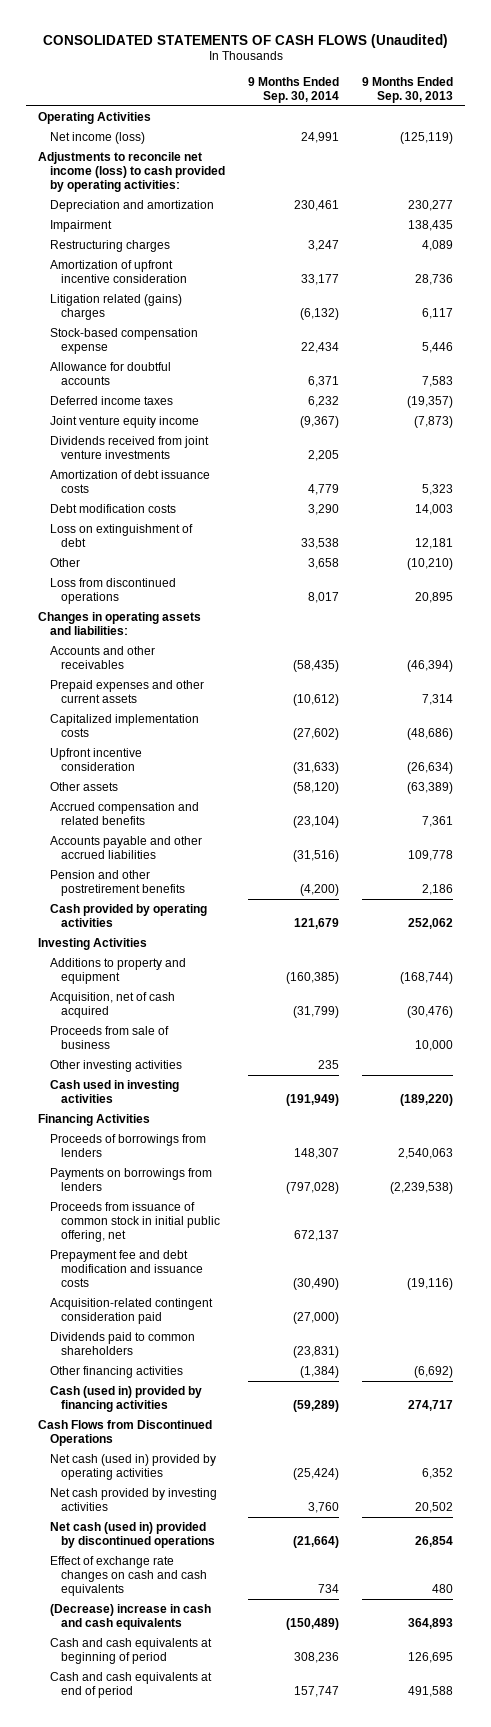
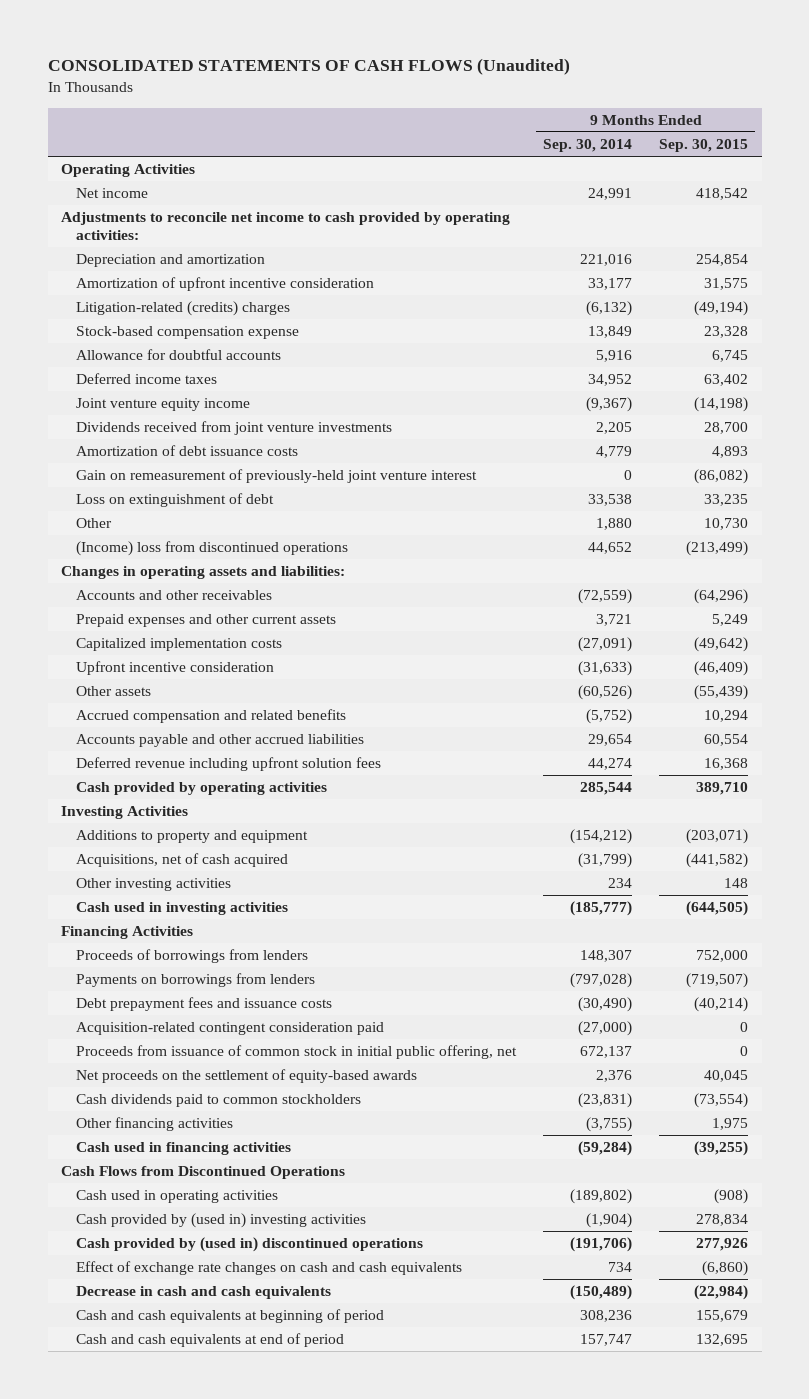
[362,77,454,104] 9 Months Ended Sep. 30, 2013 -> none
none -> [659,139,749,153] Sep. 30, 2015
[49,219,112,232] Impairment -> none
[49,239,170,252] Restructuring charges -> none
[49,131,145,144] Net income (loss) -> [75,188,148,199] Net income
[37,151,225,193] Adjustments to reconcile net income (loss) to cash provided by operating activities: -> [61,212,511,241] Adjustments to reconcile net income to cash provided by operating activities:
[294,199,340,211] 230,461 -> [580,254,633,267] 221,016
[49,293,182,320] Litigation related (gains) charges -> [75,301,290,317] Litigation-related (credits) charges
[301,341,340,353] 22,434 -> [588,326,633,339] 13,849
[308,375,340,387] 6,371 -> [596,350,633,363] 5,916
[308,395,340,407] 6,232 -> [588,374,633,387] 34,952
[49,503,176,513] Debt modification costs -> none
none -> [75,469,477,484] Gain on remeasurement of previously-held joint venture interest
[308,557,340,569] 3,658 -> [596,518,633,531] 1,880
[49,577,176,604] Loss from discontinued operations -> [75,541,348,557] (Income) loss from discontinued operations
[308,591,340,603] 8,017 -> [588,542,633,555] 44,652
[293,659,340,672] (58,435) -> [578,589,633,605] (72,559)
[293,693,340,706] (10,612) -> [596,614,633,627] 3,721
[293,727,340,740] (27,602) -> [578,637,633,653] (27,091)
[49,869,186,896] Pension and other postretirement benefits -> none
[293,781,340,794] (58,120) -> [578,685,633,701] (60,526)
[293,815,340,828] (23,104) -> [586,709,633,725] (5,752)
[293,849,340,862] (31,516) -> [588,734,633,747] 29,654
none -> [75,757,381,772] Deferred revenue including upfront solution fees
[294,917,340,929] 121,679 -> [580,782,633,796] 285,544
[49,1025,169,1049] Proceeds from sale of business -> none
[286,971,340,984] (160,385) -> [570,829,633,845] (154,212)
[49,991,175,1018] Acquisition, net of cash acquired -> [75,853,288,868] Acquisitions, net of cash acquired
[318,1059,340,1069] 235 -> [608,878,633,889] 234
[286,1093,340,1106] (191,949) -> [570,901,633,917] (185,777)
[49,1249,204,1288] Prepayment fee and debt modification and issuance costs -> [75,997,332,1012] Debt prepayment fees and issuance costs
[49,1201,221,1243] Proceeds from issuance of common stock in initial public offering, net -> [75,1045,517,1060] Proceeds from issuance of common stock in initial public offering, net
none -> [75,1069,417,1084] Net proceeds on the settlement of equity-based awards
[49,1331,195,1355] Dividends paid to common shareholders -> [75,1094,361,1108] Cash dividends paid to common stockholders
[300,1365,340,1378] (1,384) -> [586,1117,633,1133] (3,755)
[49,1385,202,1412] Cash (used in) provided by financing activities -> [75,1142,291,1156] Cash used in financing activities
[293,1399,340,1412] (59,289) -> [578,1141,633,1157] (59,284)
[49,1453,216,1480] Net cash (used in) provided by operating activities -> [75,1190,278,1204] Cash used in operating activities
[293,1467,340,1480] (25,424) -> [570,1189,633,1205] (189,802)
[49,1487,217,1511] Net cash provided by investing activities -> [75,1213,366,1229] Cash provided by (used in) investing activities
[308,1501,340,1513] 3,760 -> [586,1213,633,1229] (1,904)
[49,1521,216,1548] Net cash (used in) provided by discontinued operations -> [75,1237,423,1253] Cash provided by (used in) discontinued operations
[293,1535,340,1548] (21,664) -> [570,1237,633,1253] (191,706)
[49,1603,211,1630] (Decrease) increase in cash and cash equivalents -> [75,1286,331,1300] Decrease in cash and cash equivalents

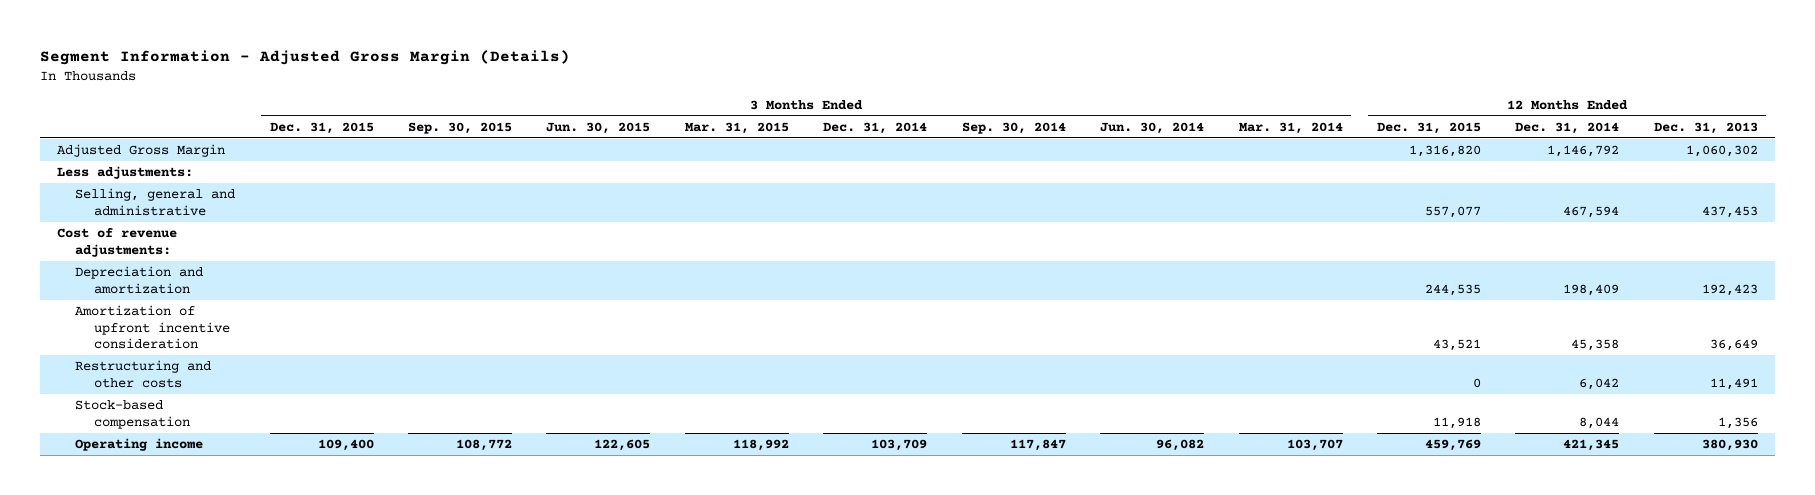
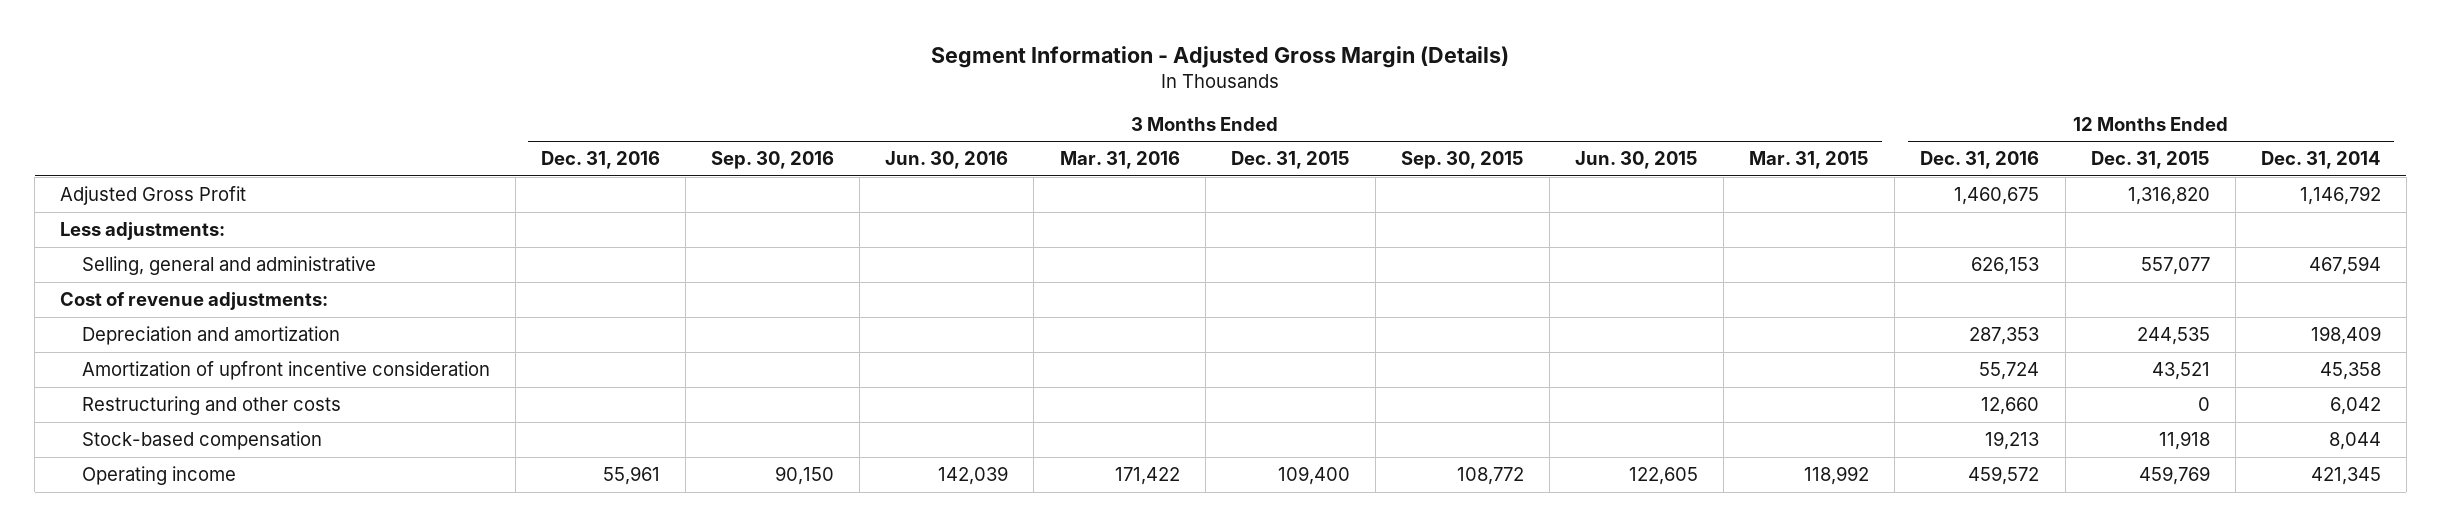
[823,121,928,134] Dec. 31, 2014 -> none
[961,121,1066,134] Sep. 30, 2014 -> none
[1100,121,1205,134] Jun. 30, 2014 -> none
[1238,121,1343,134] Mar. 31, 2014 -> none
[1653,121,1758,134] Dec. 31, 2013 -> none
none -> [540,151,660,170] Dec. 31, 2016
none -> [711,151,835,170] Sep. 30, 2016
none -> [885,151,1009,170] Jun. 30, 2016
none -> [1059,151,1180,170] Mar. 31, 2016
none -> [1920,151,2040,170] Dec. 31, 2016
[56,144,225,158] Adjusted Gross Margin -> [60,186,247,206] Adjusted Gross Profit

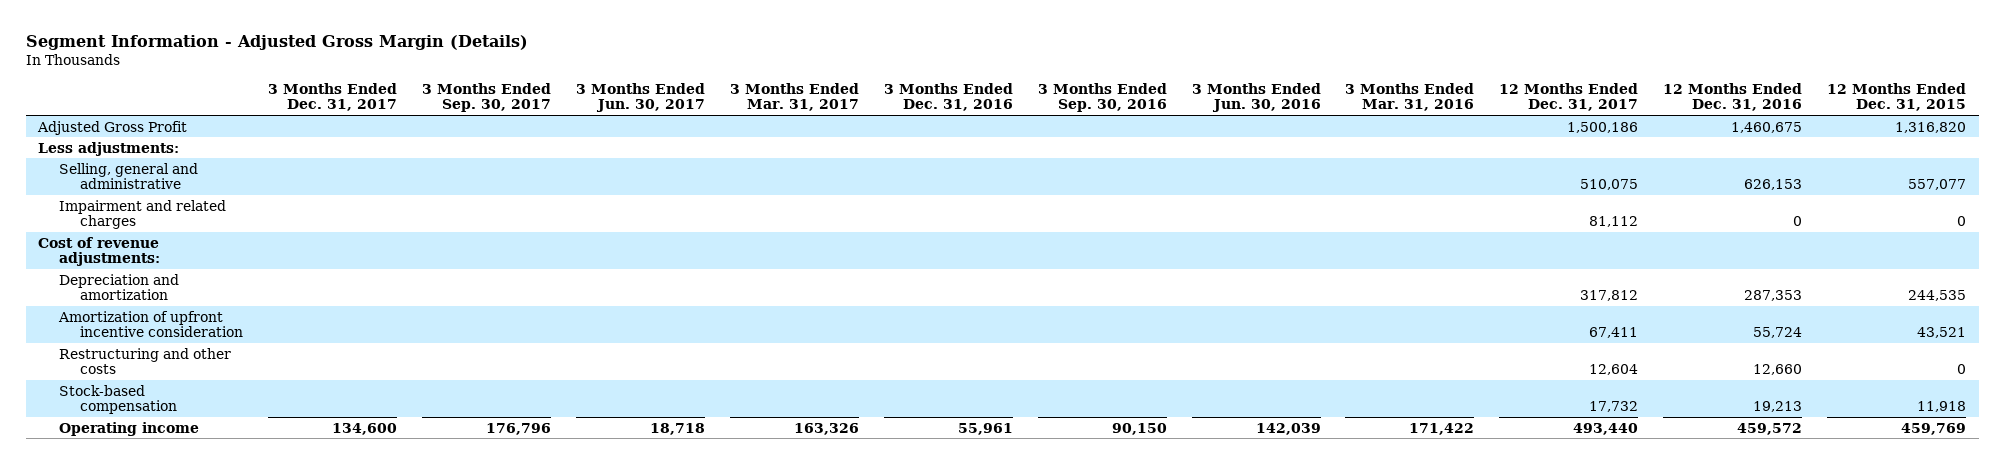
[1230,151,1350,170] Dec. 31, 2015 -> none
[1400,151,1524,170] Sep. 30, 2015 -> none
[1575,151,1699,170] Jun. 30, 2015 -> none
[1749,151,1870,170] Mar. 31, 2015 -> none
[2260,151,2381,170] Dec. 31, 2014 -> none
none -> [267,82,397,112] 3 Months Ended Dec. 31, 2017
none -> [421,82,551,113] 3 Months Ended Sep. 30, 2017
none -> [575,82,705,113] 3 Months Ended Jun. 30, 2017
none -> [729,82,859,112] 3 Months Ended Mar. 31, 2017
none -> [1499,82,1639,112] 12 Months Ended Dec. 31, 2017
none -> [58,199,226,230] Impairment and related charges

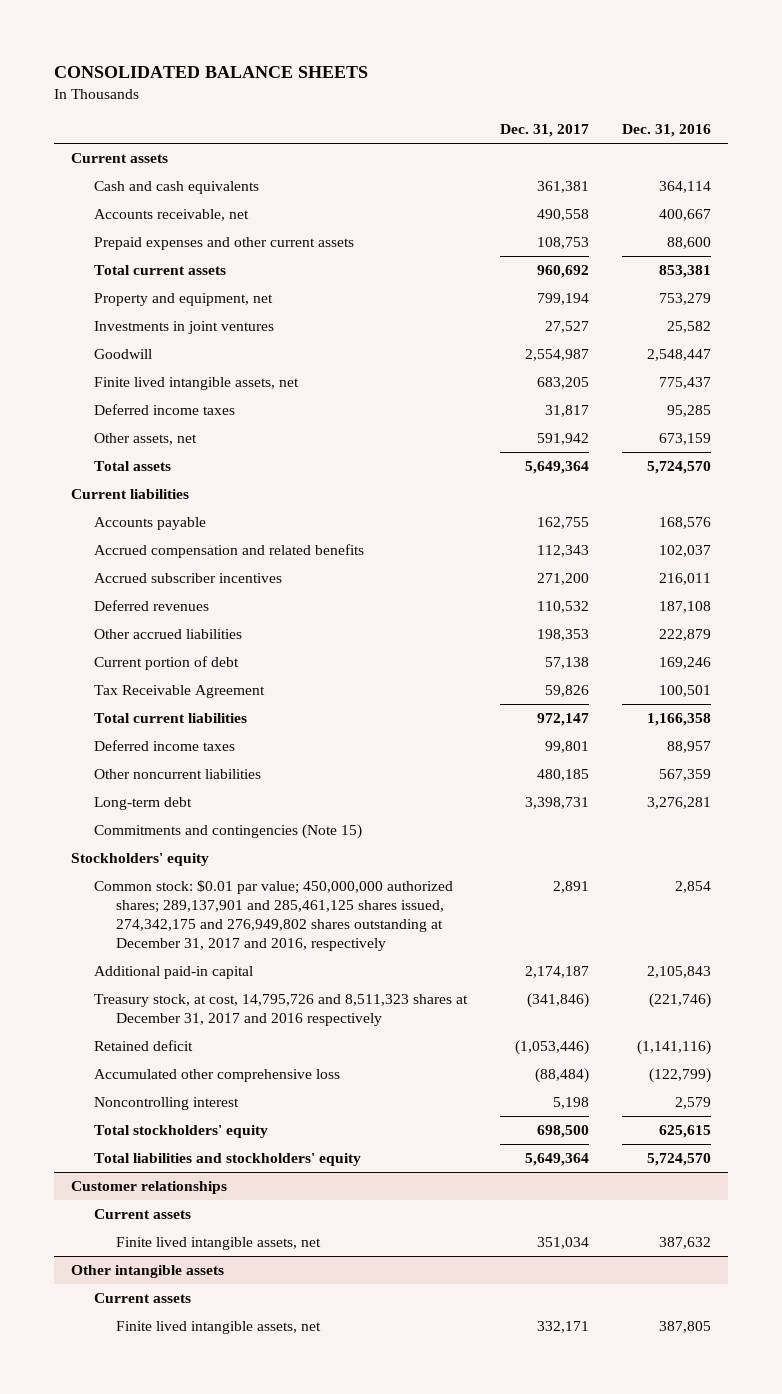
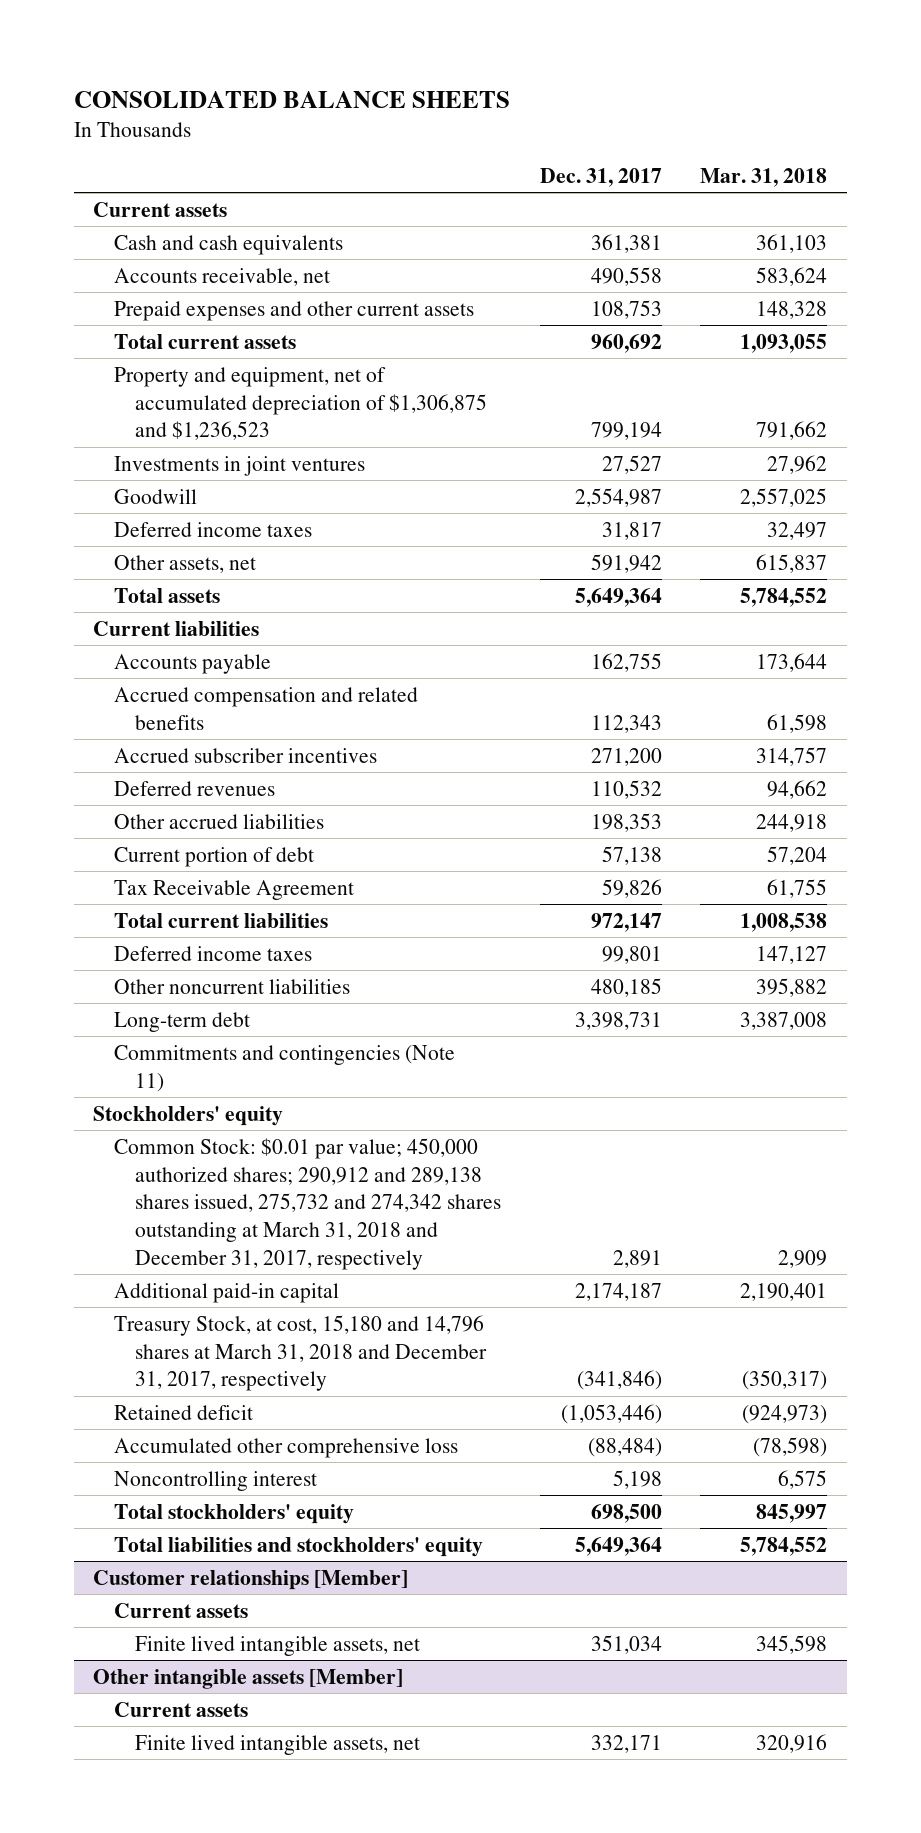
[622,124,712,138] Dec. 31, 2016 -> none
none -> [700,167,828,187] Mar. 31, 2018
[93,293,273,307] Property and equipment, net -> [114,366,488,441] Property and equipment, net of accumulated depreciation of $1,306,875 and $1,236,523
[93,377,299,391] Finite lived intangible assets, net -> none
[93,824,362,840] Commitments and contingencies (Note 15) -> [114,1044,456,1092] Commitments and contingencies (Note 11)
[93,880,453,952] Common stock: $0.01 par value; 450,000,000 authorized shares; 289,137,901 and 285,461,125 shares issued, 274,342,175 and 276,949,802 shares outstanding at December 31, 2017 and 2016, respectively -> [114,1137,502,1270] Common Stock: $0.01 par value; 450,000 authorized shares; 290,912 and 289,138 shares issued, 275,732 and 274,342 shares outstanding at March 31, 2018 and December 31, 2017, respectively
[93,994,468,1027] Treasury stock, at cost, 14,795,726 and 8,511,323 shares at December 31, 2017 and 2016 respectively -> [114,1314,488,1392] Treasury Stock, at cost, 15,180 and 14,796 shares at March 31, 2018 and December 31, 2017, respectively
[70,1181,227,1195] Customer relationships -> [93,1569,409,1590] Customer relationships [Member]
[70,1265,224,1279] Other intangible assets -> [93,1668,404,1689] Other intangible assets [Member]

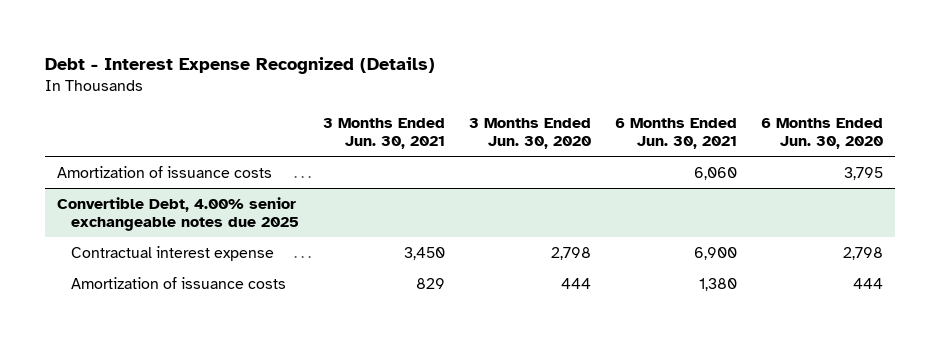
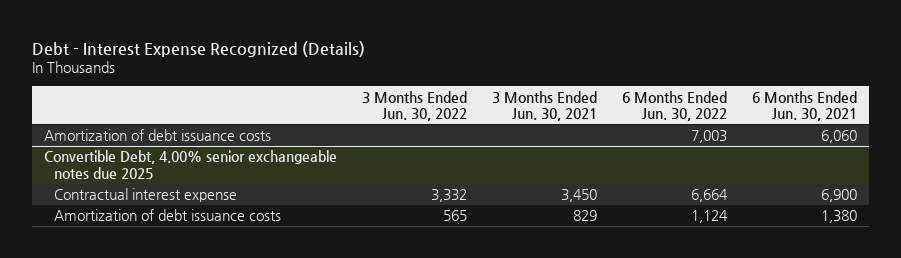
[468,117,591,150] 3 Months Ended Jun. 30, 2020 -> none
[760,117,883,150] 6 Months Ended Jun. 30, 2020 -> none
none -> [362,90,468,122] 3 Months Ended Jun. 30, 2022
none -> [621,90,727,122] 6 Months Ended Jun. 30, 2022
[57,165,273,178] Amortization of issuance costs -> [44,129,272,142] Amortization of debt issuance costs
[70,276,286,289] Amortization of issuance costs -> [54,209,282,222] Amortization of debt issuance costs

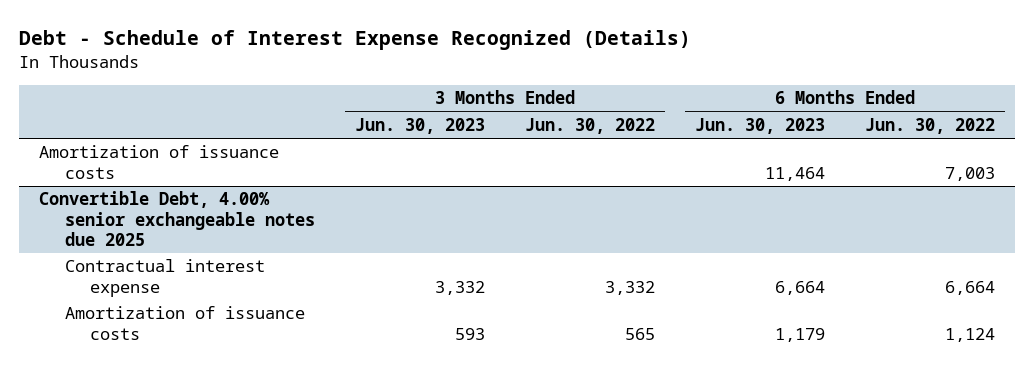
[32,40,366,57] Debt - Interest Expense Recognized (Details) -> [19,30,692,51] Debt - Schedule of Interest Expense Recognized (Details)
[492,90,598,122] 3 Months Ended Jun. 30, 2021 -> none
[751,90,857,122] 6 Months Ended Jun. 30, 2021 -> none
none -> [354,118,485,135] Jun. 30, 2023
none -> [694,118,825,135] Jun. 30, 2023
[44,129,272,142] Amortization of debt issuance costs -> [39,145,280,179] Amortization of issuance costs
[54,209,282,222] Amortization of debt issuance costs -> [64,306,305,340] Amortization of issuance costs

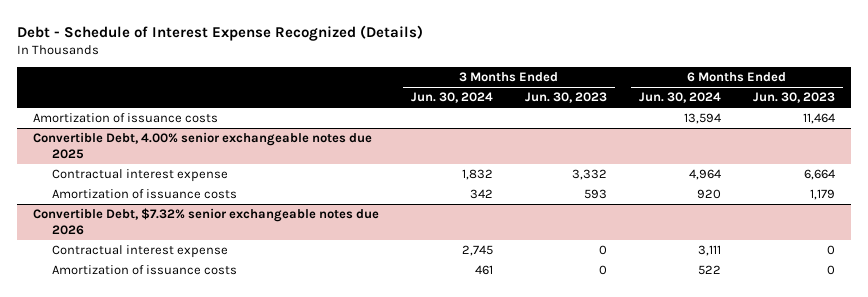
[524,118,655,135] Jun. 30, 2022 -> none
[864,118,995,135] Jun. 30, 2022 -> none
none -> [410,92,493,104] Jun. 30, 2024
none -> [638,92,721,104] Jun. 30, 2024
none -> [32,208,379,236] Convertible Debt, $7.32% senior exchangeable notes due 2026
none -> [52,245,229,259] Contractual interest expense
none -> [52,265,238,276] Amortization of issuance costs

